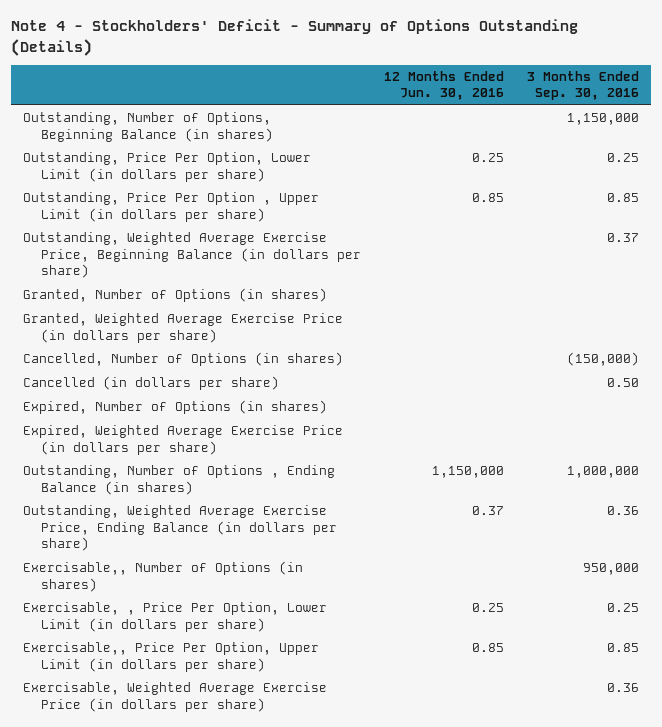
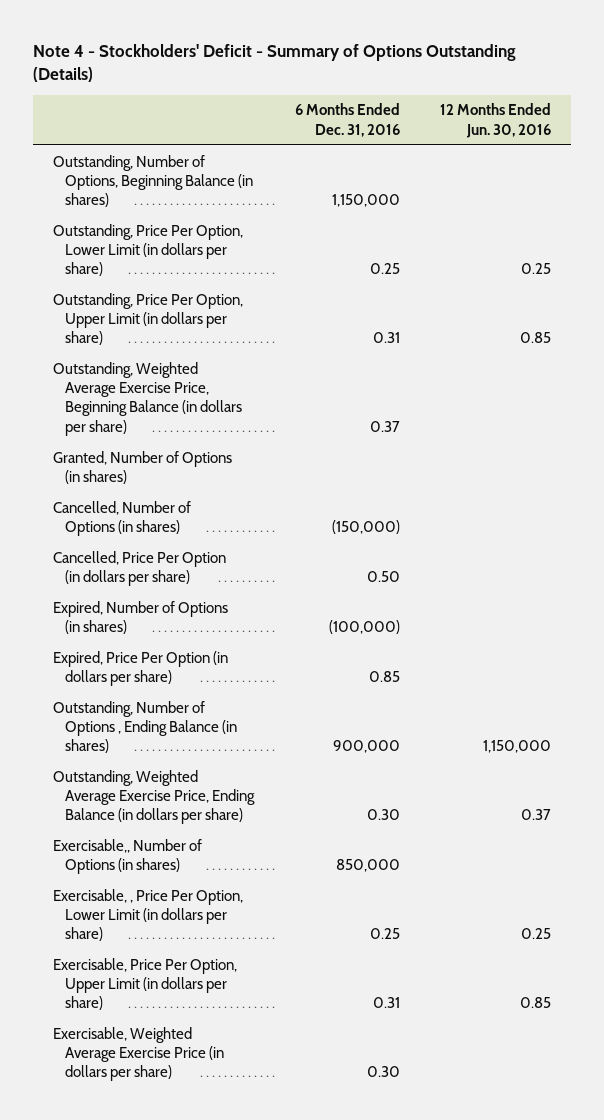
[527,71,640,101] 3 Months Ended Sep. 30, 2016 -> none
none -> [294,103,400,137] 6 Months Ended Dec. 31, 2016
[22,192,319,222] Outstanding, Price Per Option , Upper Limit (in dollars per share) -> [53,292,244,346] Outstanding, Price Per Option, Upper Limit (in dollars per share)
[22,313,343,343] Granted, Weighted Average Exercise Price (in dollars per share) -> none
[22,376,279,391] Cancelled (in dollars per share) -> [53,550,227,586] Cancelled, Price Per Option (in dollars per share)
[22,425,343,455] Expired, Weighted Average Exercise Price (in dollars per share) -> [53,650,229,686] Expired, Price Per Option (in dollars per share)
[22,642,319,672] Exercisable,, Price Per Option, Upper Limit (in dollars per share) -> [53,957,238,1011] Exercisable, Price Per Option, Upper Limit (in dollars per share)

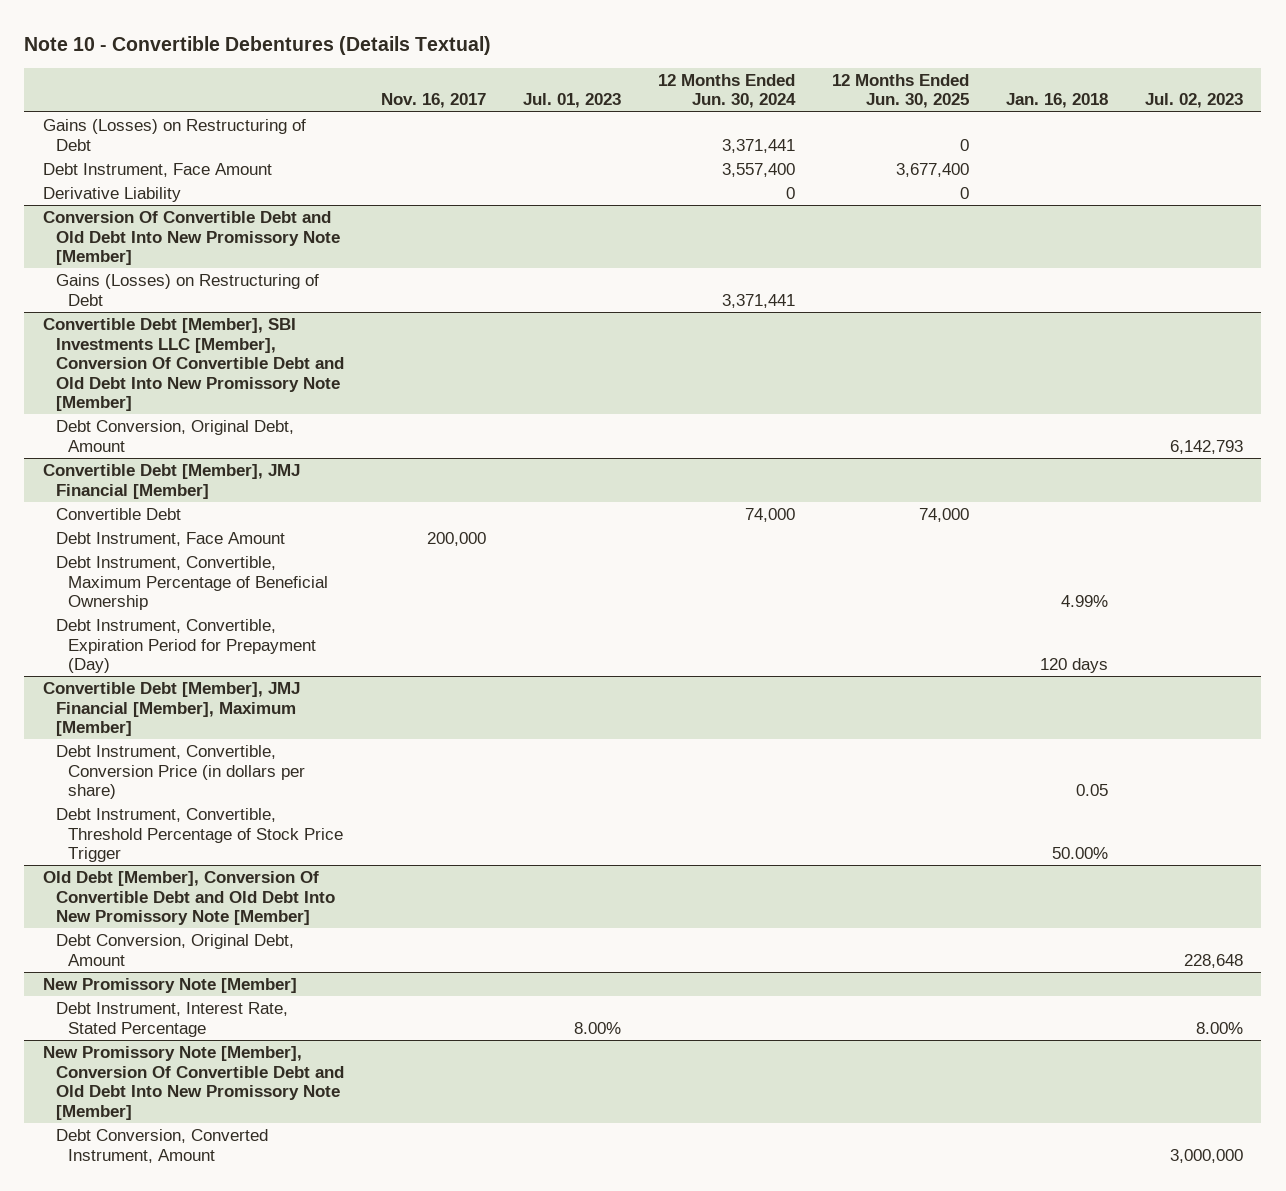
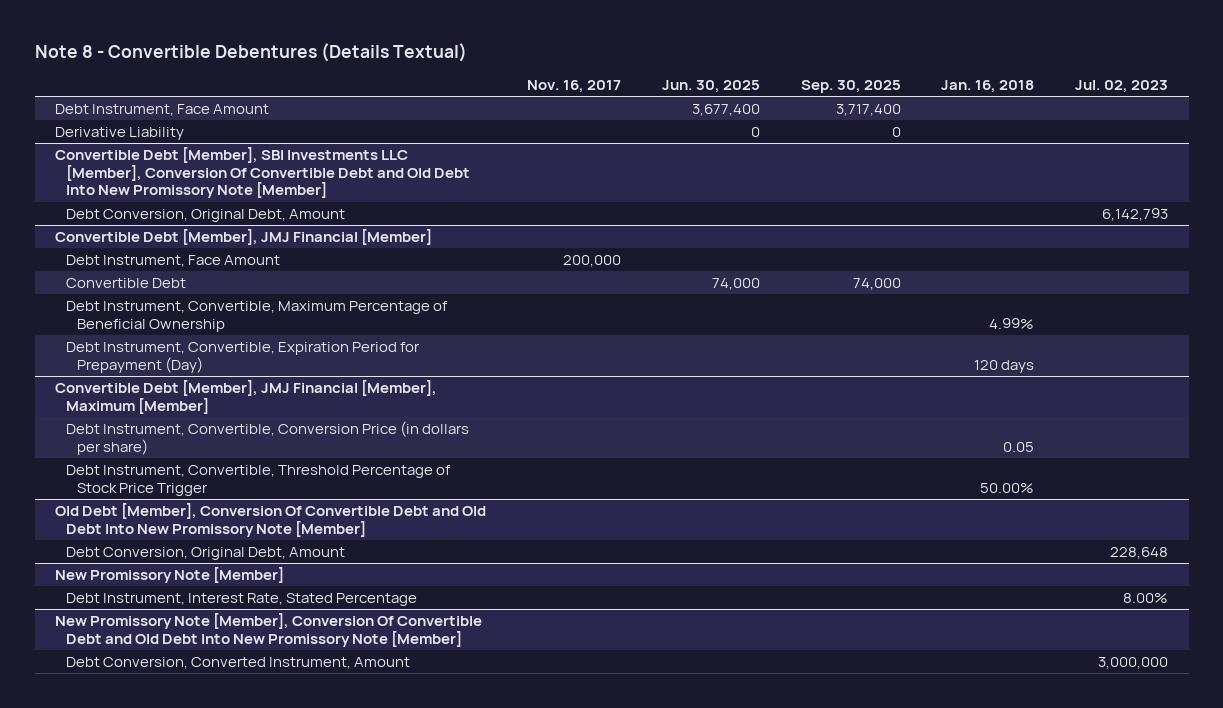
[24,35,492,55] Note 10 - Convertible Debentures (Details Textual) -> [34,43,467,63] Note 8 - Convertible Debentures (Details Textual)
[522,93,621,109] Jul. 01, 2023 -> none
[657,73,796,109] 12 Months Ended Jun. 30, 2024 -> none
[831,73,969,109] 12 Months Ended Jun. 30, 2025 -> none
none -> [661,80,760,94] Jun. 30, 2025
none -> [800,80,901,94] Sep. 30, 2025
[42,118,306,151] Gains (Losses) on Restructuring of Debt -> none
[42,210,340,266] Conversion Of Convertible Debt and Old Debt Into New Promissory Note [Member] -> none
[55,273,319,306] Gains (Losses) on Restructuring of Debt -> none
[55,507,181,520] Convertible Debt -> [66,278,187,289] Convertible Debt

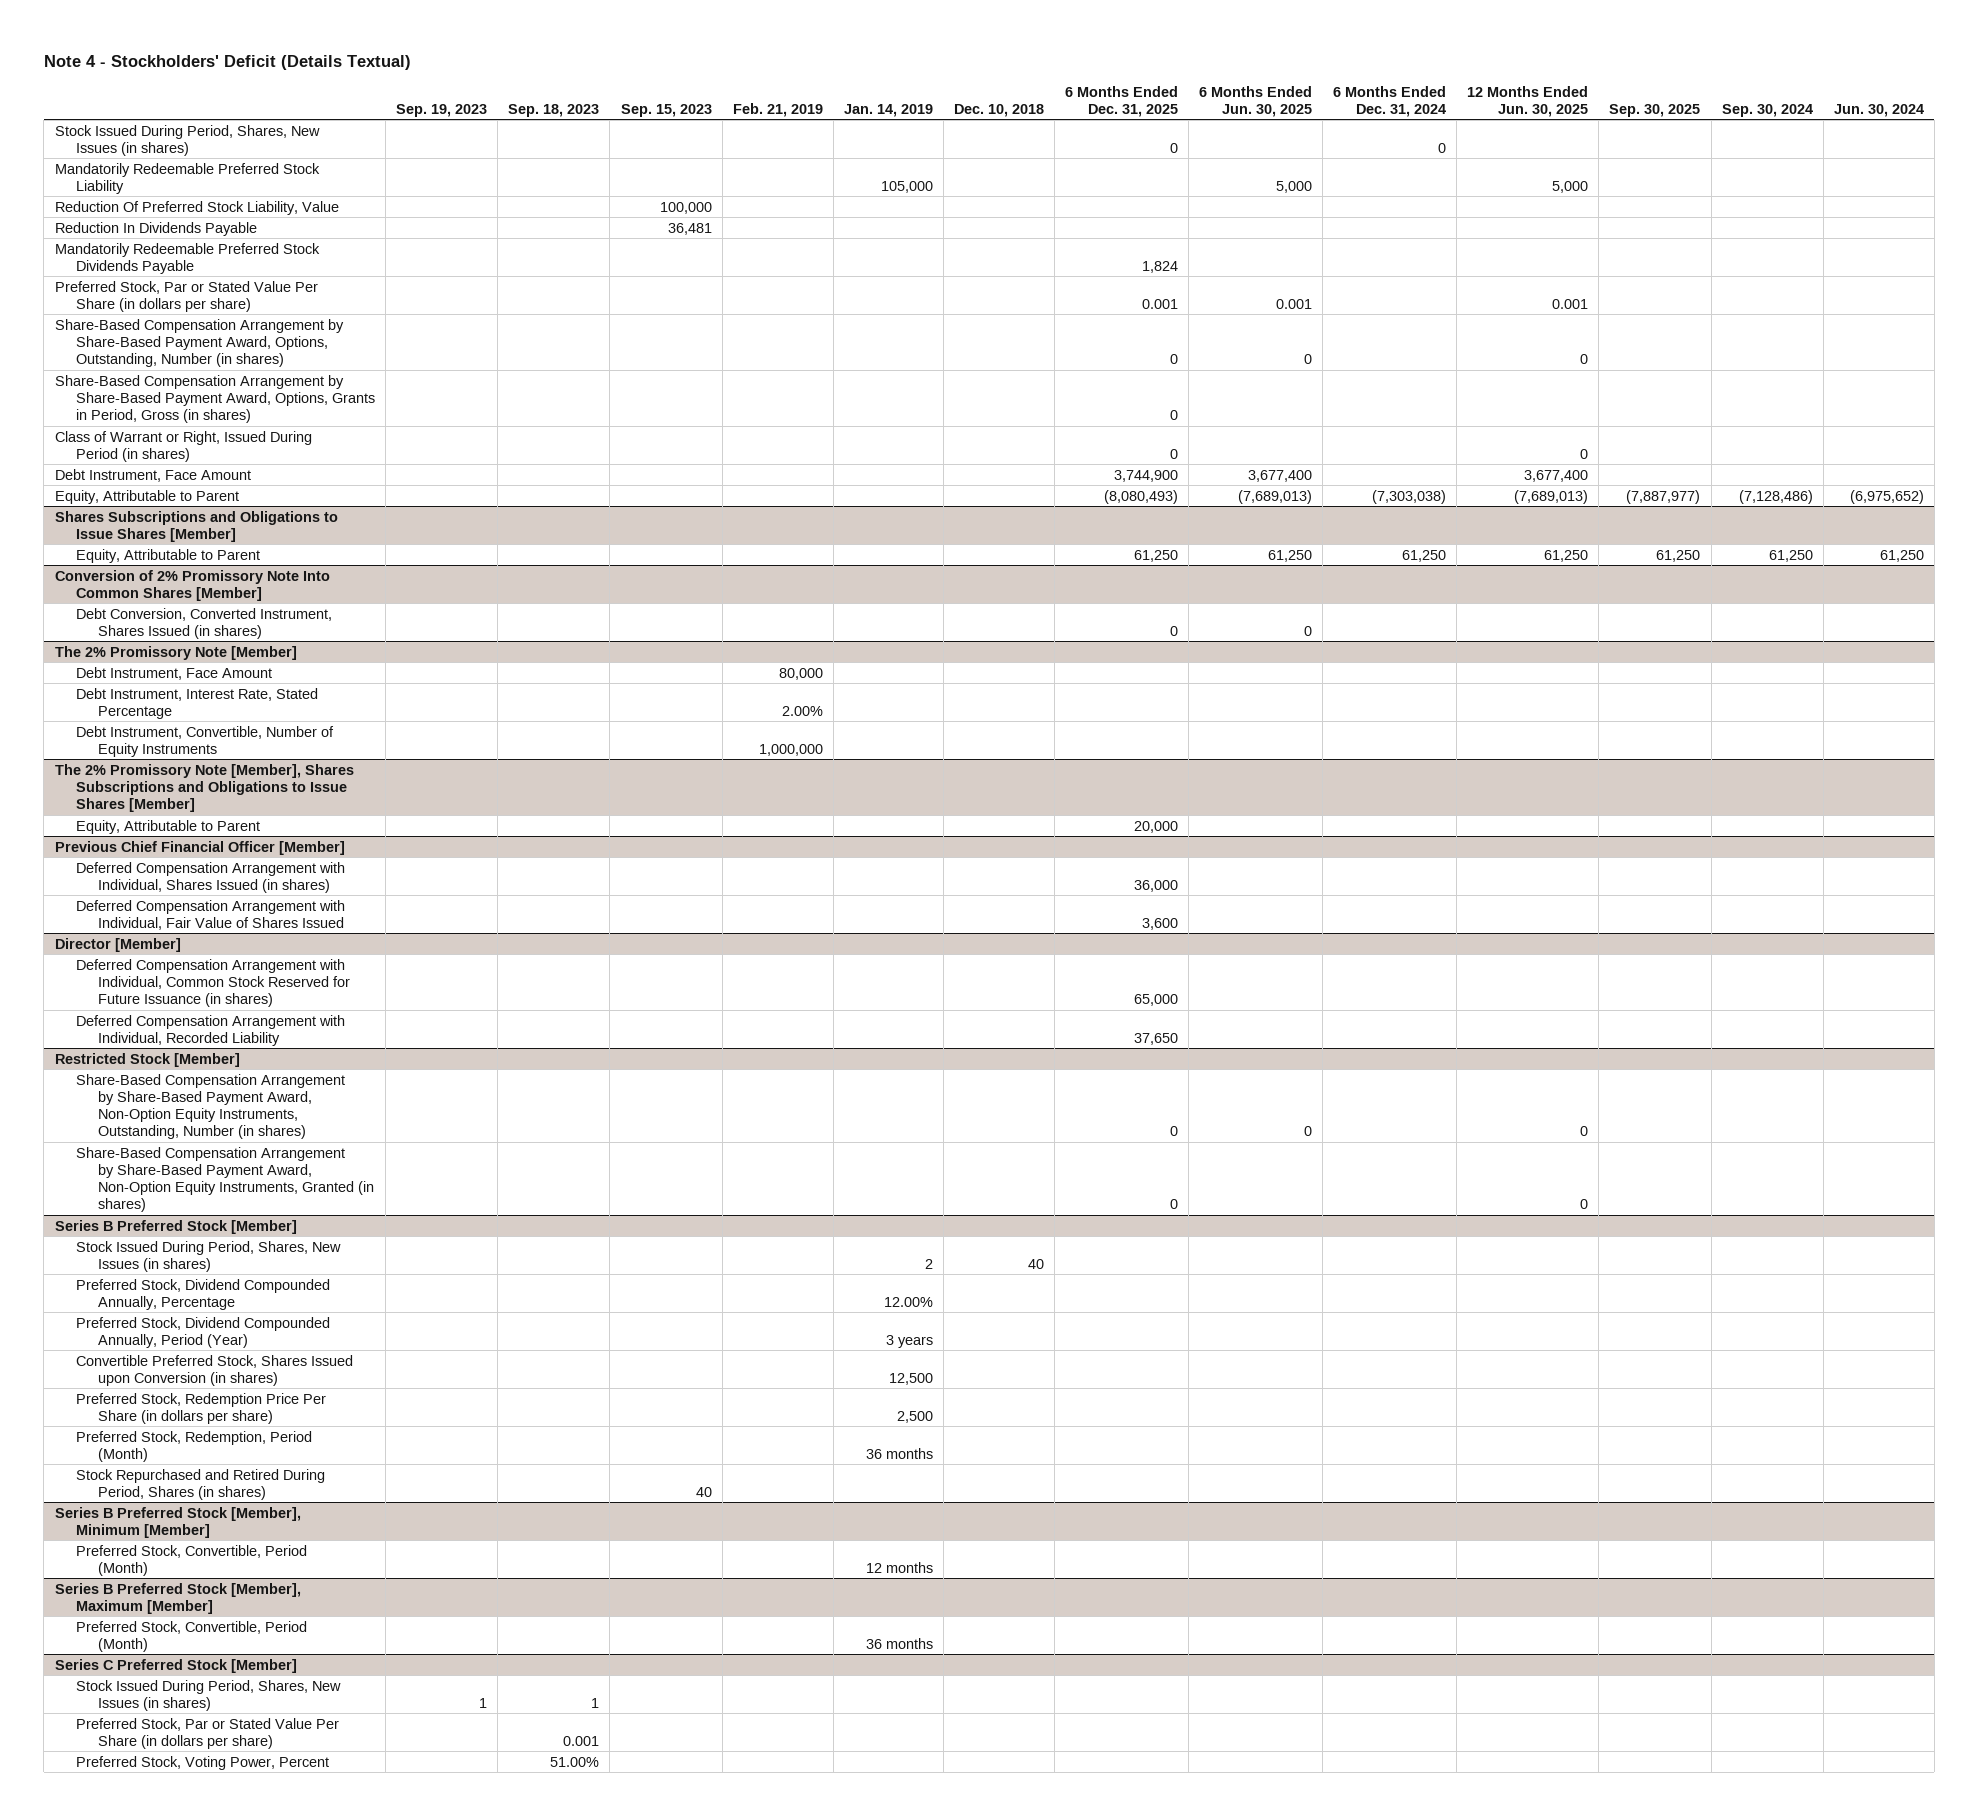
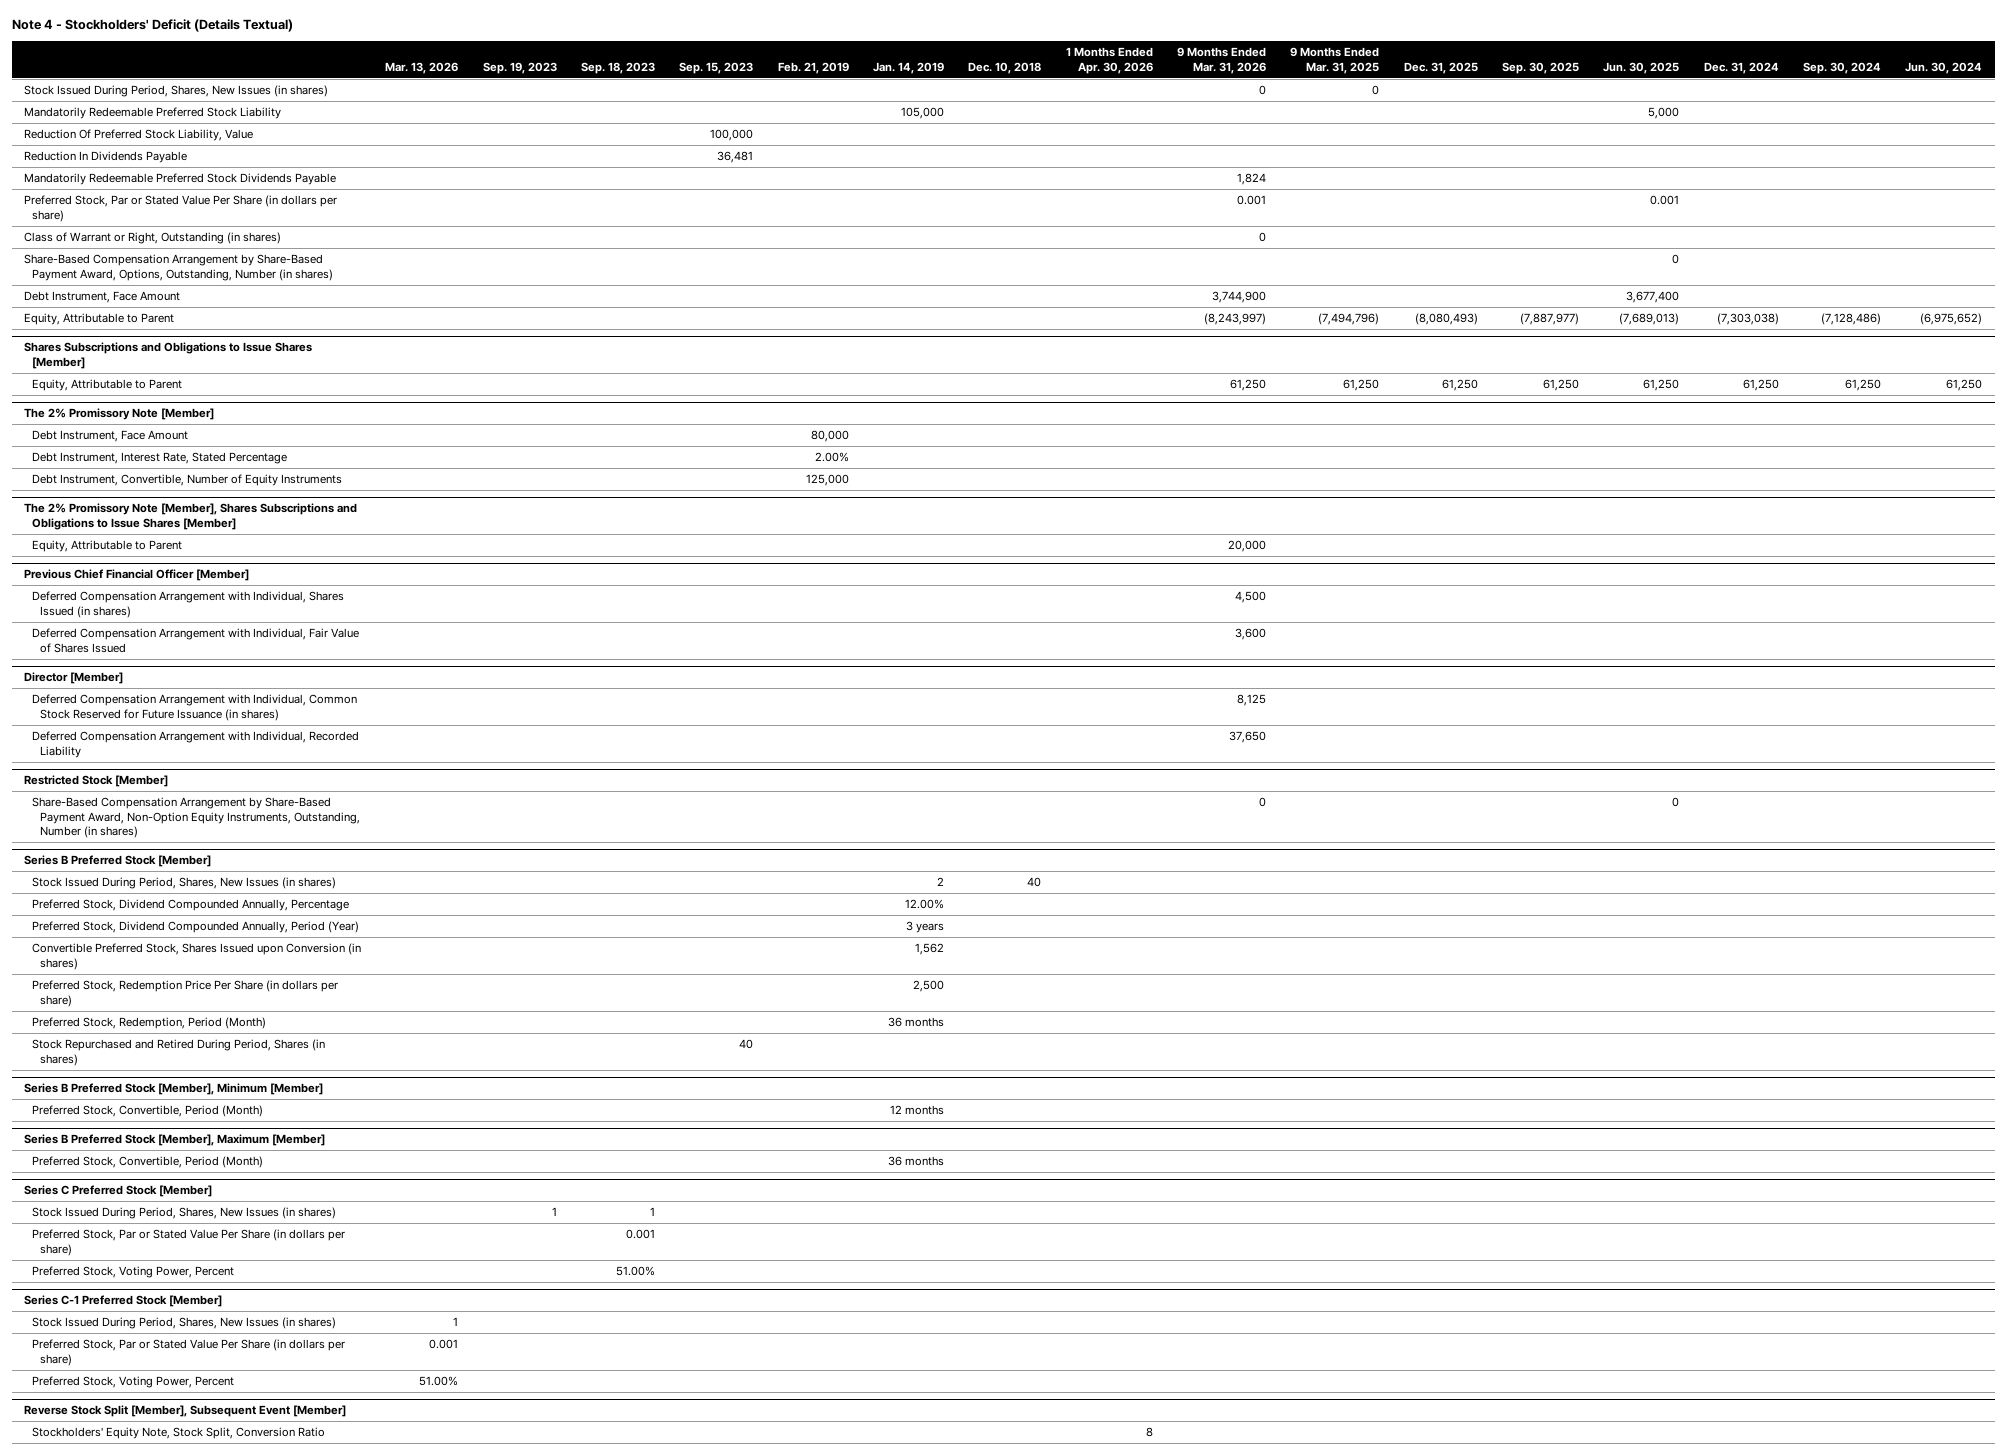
[1065,85,1179,117] 6 Months Ended Dec. 31, 2025 -> none
[1199,85,1313,117] 6 Months Ended Jun. 30, 2025 -> none
[1333,85,1447,117] 6 Months Ended Dec. 31, 2024 -> none
[1467,85,1589,117] 12 Months Ended Jun. 30, 2025 -> none
none -> [385,61,459,74] Mar. 13, 2026
none -> [1065,46,1153,74] 1 Months Ended Apr. 30, 2026
none -> [1177,46,1267,74] 9 Months Ended Mar. 31, 2026
none -> [1290,46,1380,74] 9 Months Ended Mar. 31, 2025
none -> [1403,61,1478,74] Dec. 31, 2025
none -> [1603,61,1680,74] Jun. 30, 2025
none -> [1703,61,1779,74] Dec. 31, 2024
none -> [23,232,281,245] Class of Warrant or Right, Outstanding (in shares)
[54,374,376,423] Share-Based Compensation Arrangement by Share-Based Payment Award, Options, Grants in Period, Gross (in shares) -> none
[54,430,312,462] Class of Warrant or Right, Issued During Period (in shares) -> none
[54,569,330,601] Conversion of 2% Promissory Note Into Common Shares [Member] -> none
[76,607,333,639] Debt Conversion, Converted Instrument, Shares Issued (in shares) -> none
[758,743,823,756] 1,000,000 -> [805,474,849,487] 125,000
[76,1146,374,1213] Share-Based Compensation Arrangement by Share-Based Payment Award, Non-Option Equity Instruments, Granted (in shares) -> none
[888,1372,933,1385] 12,500 -> [915,943,945,956] 1,562
none -> [23,1295,222,1308] Series C-1 Preferred Stock [Member]
none -> [32,1317,337,1330] Stock Issued During Period, Shares, New Issues (in shares)
none -> [32,1339,346,1366] Preferred Stock, Par or Stated Value Per Share (in dollars per share)
none -> [32,1376,235,1389] Preferred Stock, Voting Power, Percent
none -> [23,1405,346,1418] Reverse Stock Split [Member], Subsequent Event [Member]
none -> [32,1427,326,1440] Stockholders' Equity Note, Stock Split, Conversion Ratio

